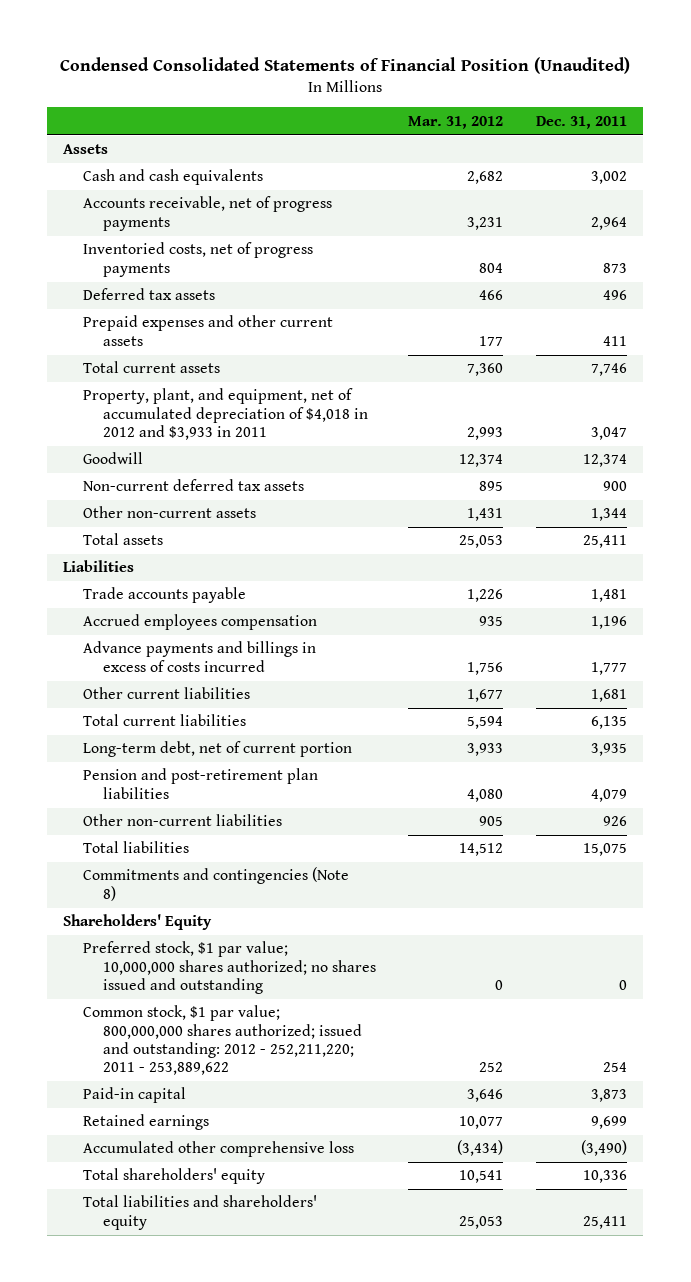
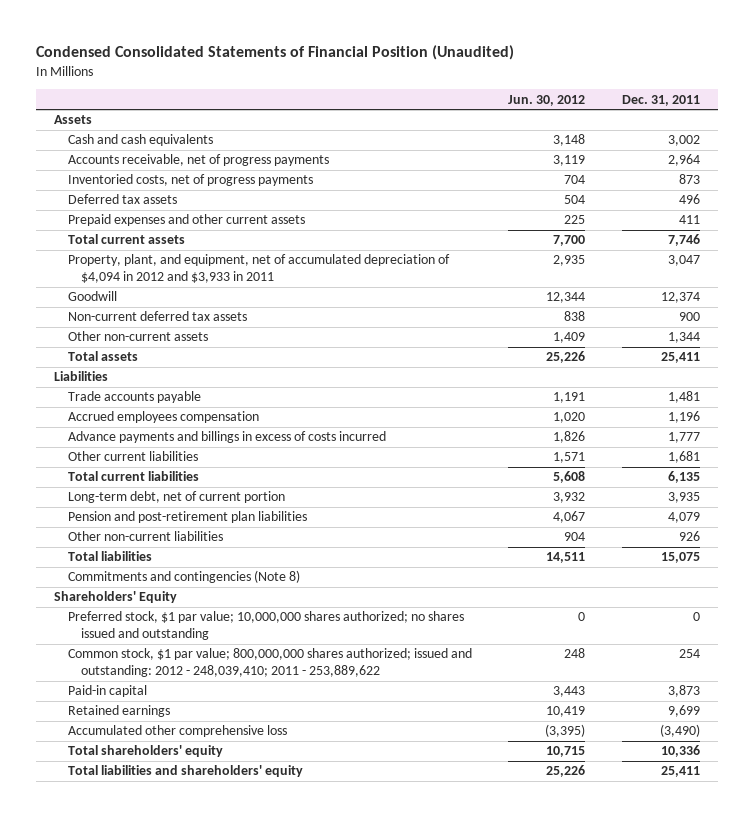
[408,115,504,129] Mar. 31, 2012 -> none
none -> [508,94,586,106] Jun. 30, 2012
[83,388,368,441] Property, plant, and equipment, net of accumulated depreciation of $4,018 in 2012 and $3,933 in 2011 -> [67,254,450,284] Property, plant, and equipment, net of accumulated depreciation of $4,094 in 2012 and $3,933 in 2011
[83,1005,362,1076] Common stock, $1 par value; 800,000,000 shares authorized; issued and outstanding: 2012 - 252,211,220; 2011 - 253,889,622 -> [67,648,472,678] Common stock, $1 par value; 800,000,000 shares authorized; issued and outstanding: 2012 - 248,039,410; 2011 - 253,889,622

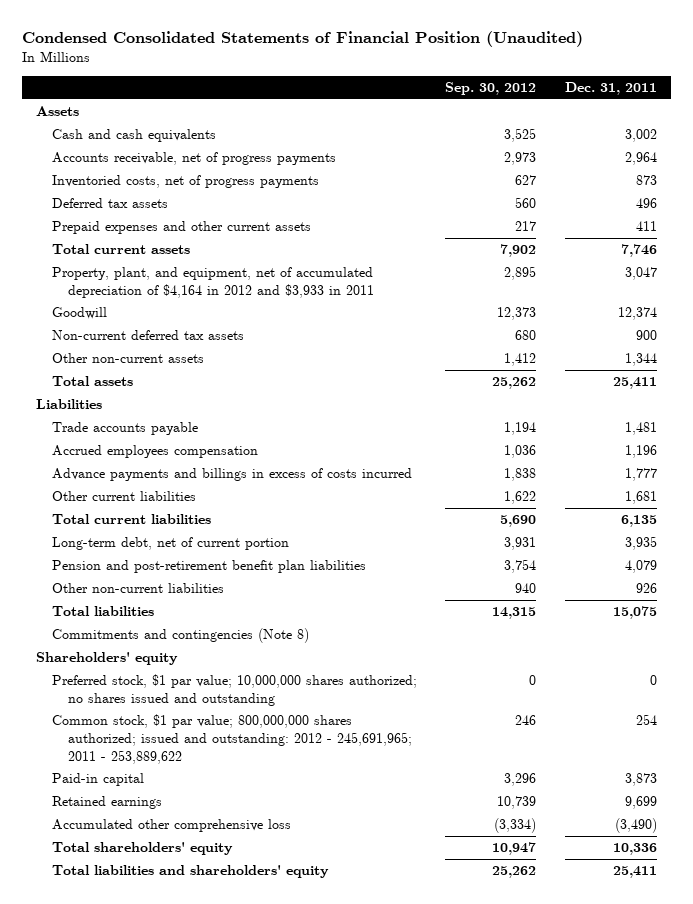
[508,94,586,106] Jun. 30, 2012 -> none
none -> [445,82,537,96] Sep. 30, 2012
[67,254,450,284] Property, plant, and equipment, net of accumulated depreciation of $4,094 in 2012 and $3,933 in 2011 -> [51,267,375,298] Property, plant, and equipment, net of accumulated depreciation of $4,164 in 2012 and $3,933 in 2011
[67,511,307,524] Pension and post-retirement plan liabilities -> [51,560,366,574] Pension and post-retirement benefit plan liabilities
[54,591,178,604] Shareholders' Equity -> [35,652,178,666] Shareholders' equity
[67,648,472,678] Common stock, $1 par value; 800,000,000 shares authorized; issued and outstanding: 2012 - 248,039,410; 2011 - 253,889,622 -> [51,714,413,764] Common stock, $1 par value; 800,000,000 shares authorized; issued and outstanding: 2012 - 245,691,965; 2011 - 253,889,622

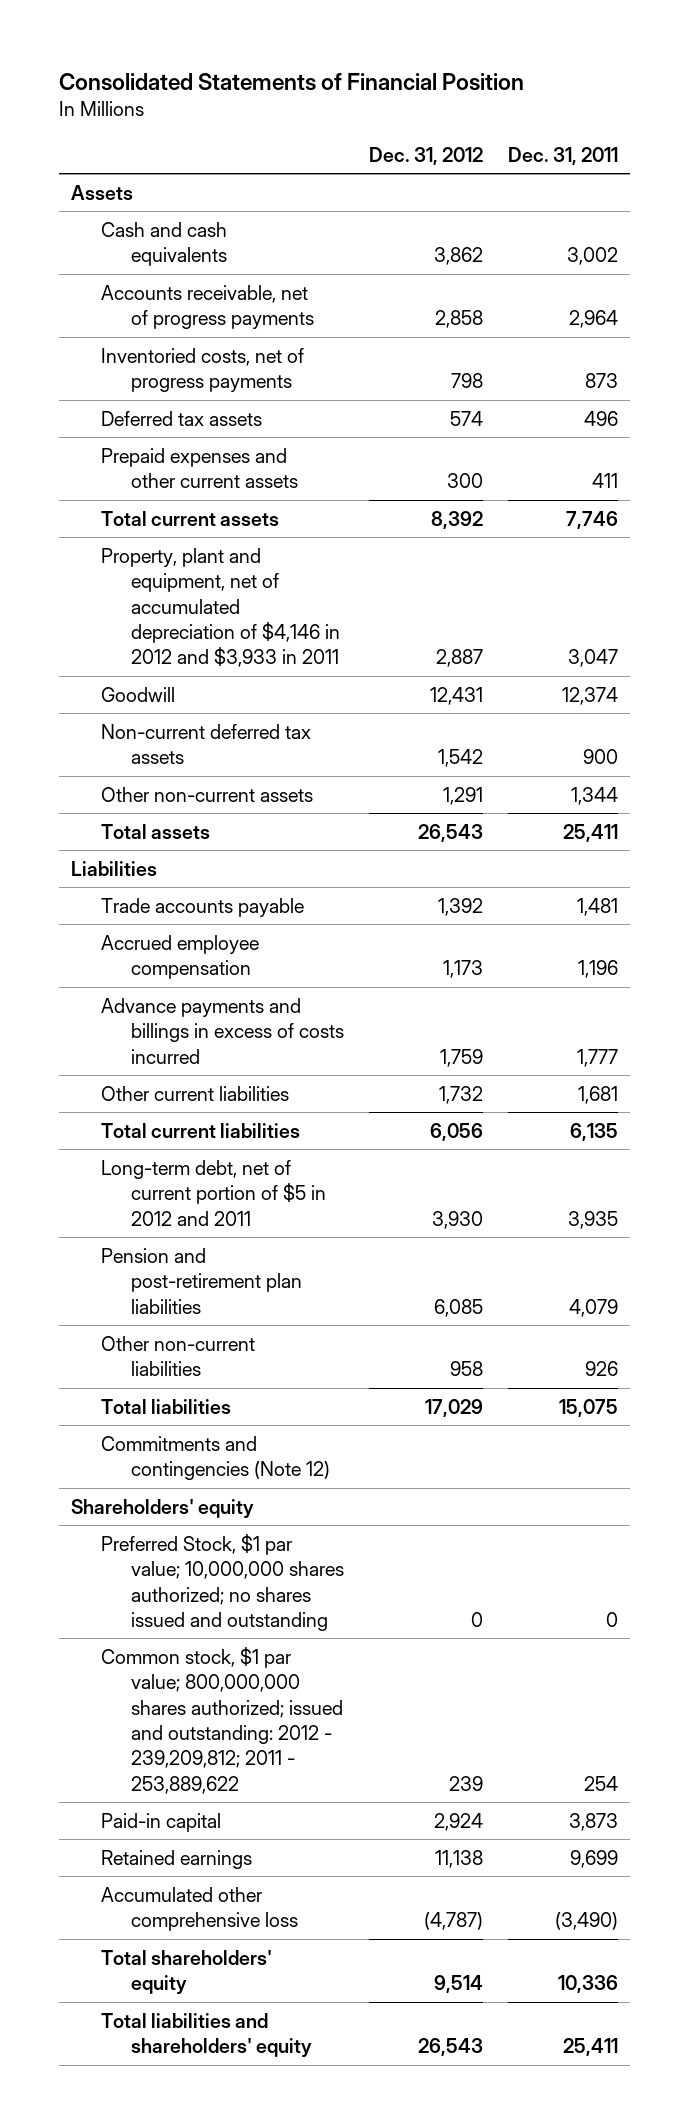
[21,31,583,48] Condensed Consolidated Statements of Financial Position (Unaudited) -> [59,72,525,91] Consolidated Statements of Financial Position
[445,82,537,96] Sep. 30, 2012 -> none
none -> [368,146,483,165] Dec. 31, 2012
[51,267,375,298] Property, plant, and equipment, net of accumulated depreciation of $4,164 in 2012 and $3,933 in 2011 -> [101,547,340,668] Property, plant and equipment, net of accumulated depreciation of $4,146 in 2012 and $3,933 in 2011
[51,445,258,459] Accrued employees compensation -> [101,934,260,980] Accrued employee compensation
[51,537,289,551] Long-term debt, net of current portion -> [101,1159,326,1226] Long-term debt, net of current portion of $5 in 2012 and 2011
[51,560,366,574] Pension and post-retirement benefit plan liabilities -> [101,1247,302,1314] Pension and post-retirement plan liabilities
[51,628,309,644] Commitments and contingencies (Note 8) -> [101,1435,330,1481] Commitments and contingencies (Note 12)
[51,674,417,706] Preferred stock, $1 par value; 10,000,000 shares authorized; no shares issued and outstanding -> [101,1533,344,1631] Preferred Stock, $1 par value; 10,000,000 shares authorized; no shares issued and outstanding
[51,714,413,764] Common stock, $1 par value; 800,000,000 shares authorized; issued and outstanding: 2012 - 245,691,965; 2011 - 253,889,622 -> [101,1646,343,1794] Common stock, $1 par value; 800,000,000 shares authorized; issued and outstanding: 2012 - 239,209,812; 2011 - 253,889,622

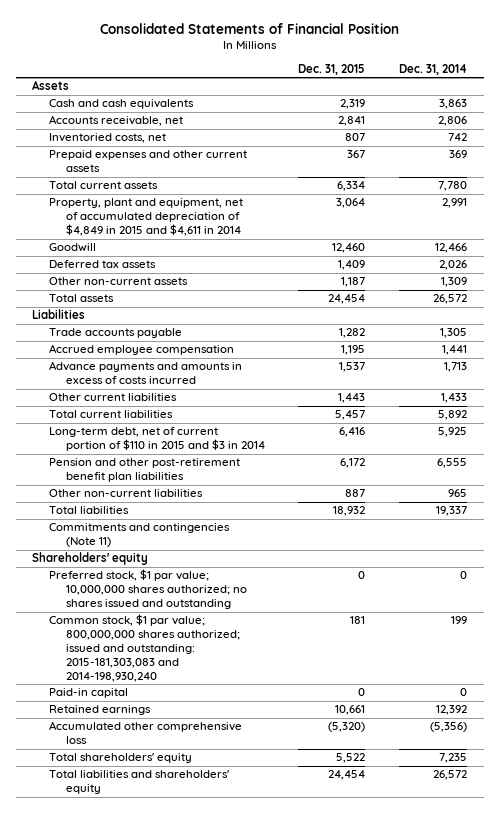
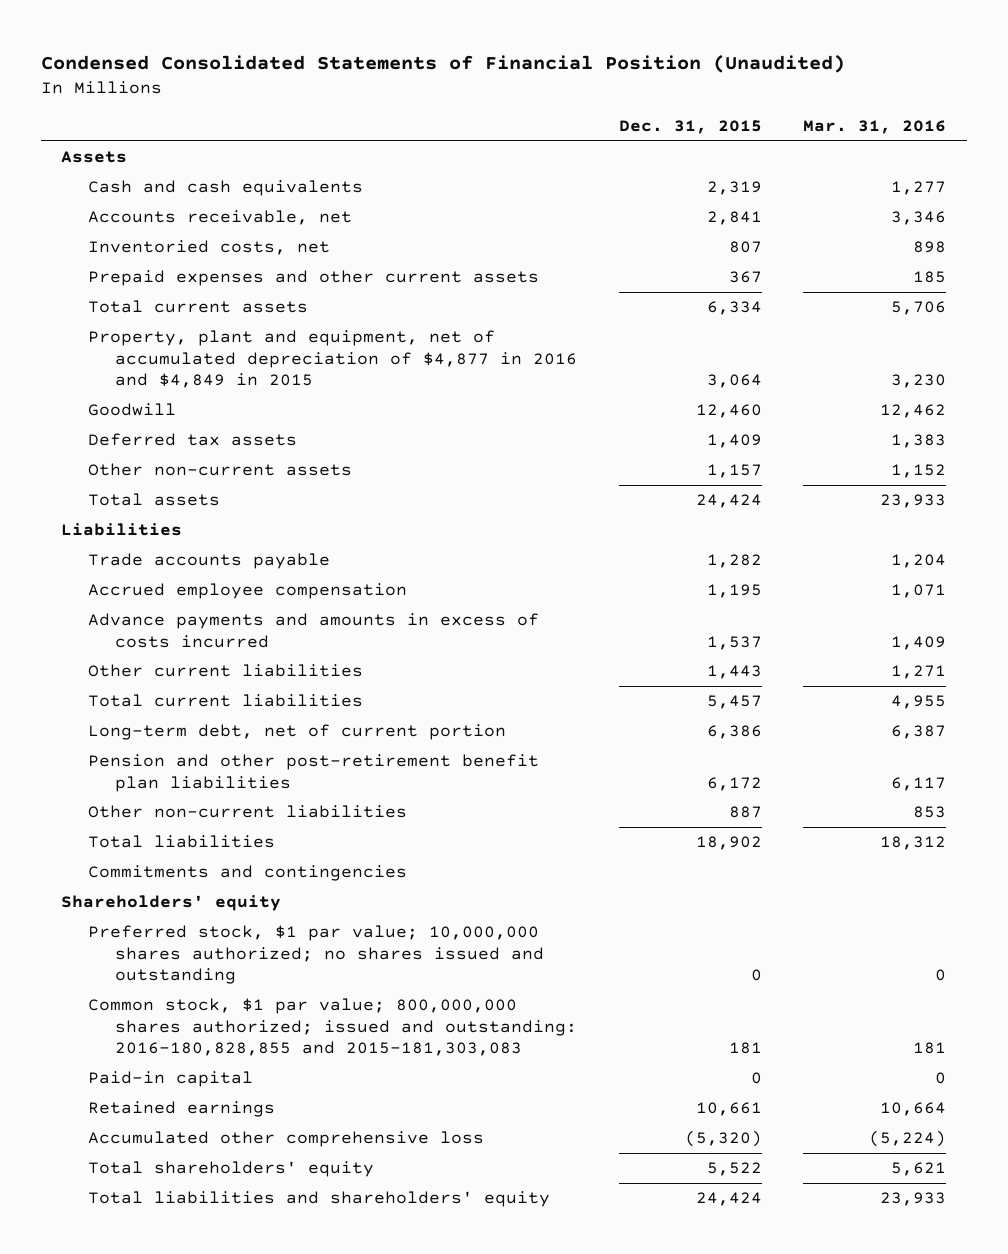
[99,22,399,34] Consolidated Statements of Financial Position -> [40,54,845,73] Condensed Consolidated Statements of Financial Position (Unaudited)
[398,64,467,76] Dec. 31, 2014 -> none
none -> [803,119,947,134] Mar. 31, 2016
[48,198,243,237] Property, plant and equipment, net of accumulated depreciation of $4,849 in 2015 and $4,611 in 2014 -> [88,330,578,389] Property, plant and equipment, net of accumulated depreciation of $4,877 in 2016 and $4,849 in 2015
[341,277,366,288] 1,187 -> [706,464,762,479] 1,157
[328,294,366,305] 24,454 -> [695,494,762,509] 24,424
[48,427,265,452] Long-term debt, net of current portion of $110 in 2015 and $3 in 2014 -> [88,724,507,741] Long-term debt, net of current portion
[339,427,366,438] 6,416 -> [706,725,762,740] 6,386
[333,506,366,517] 18,932 -> [695,836,762,851] 18,902
[48,523,230,548] Commitments and contingencies (Note 11) -> [88,865,408,882] Commitments and contingencies
[48,614,240,683] Common stock, $1 par value; 800,000,000 shares authorized; issued and outstanding: 2015-181,303,083 and 2014-198,930,240 -> [88,998,578,1057] Common stock, $1 par value; 800,000,000 shares authorized; issued and outstanding: 2016-180,828,855 and 2015-181,303,083
[328,770,366,781] 24,454 -> [695,1192,762,1207] 24,424

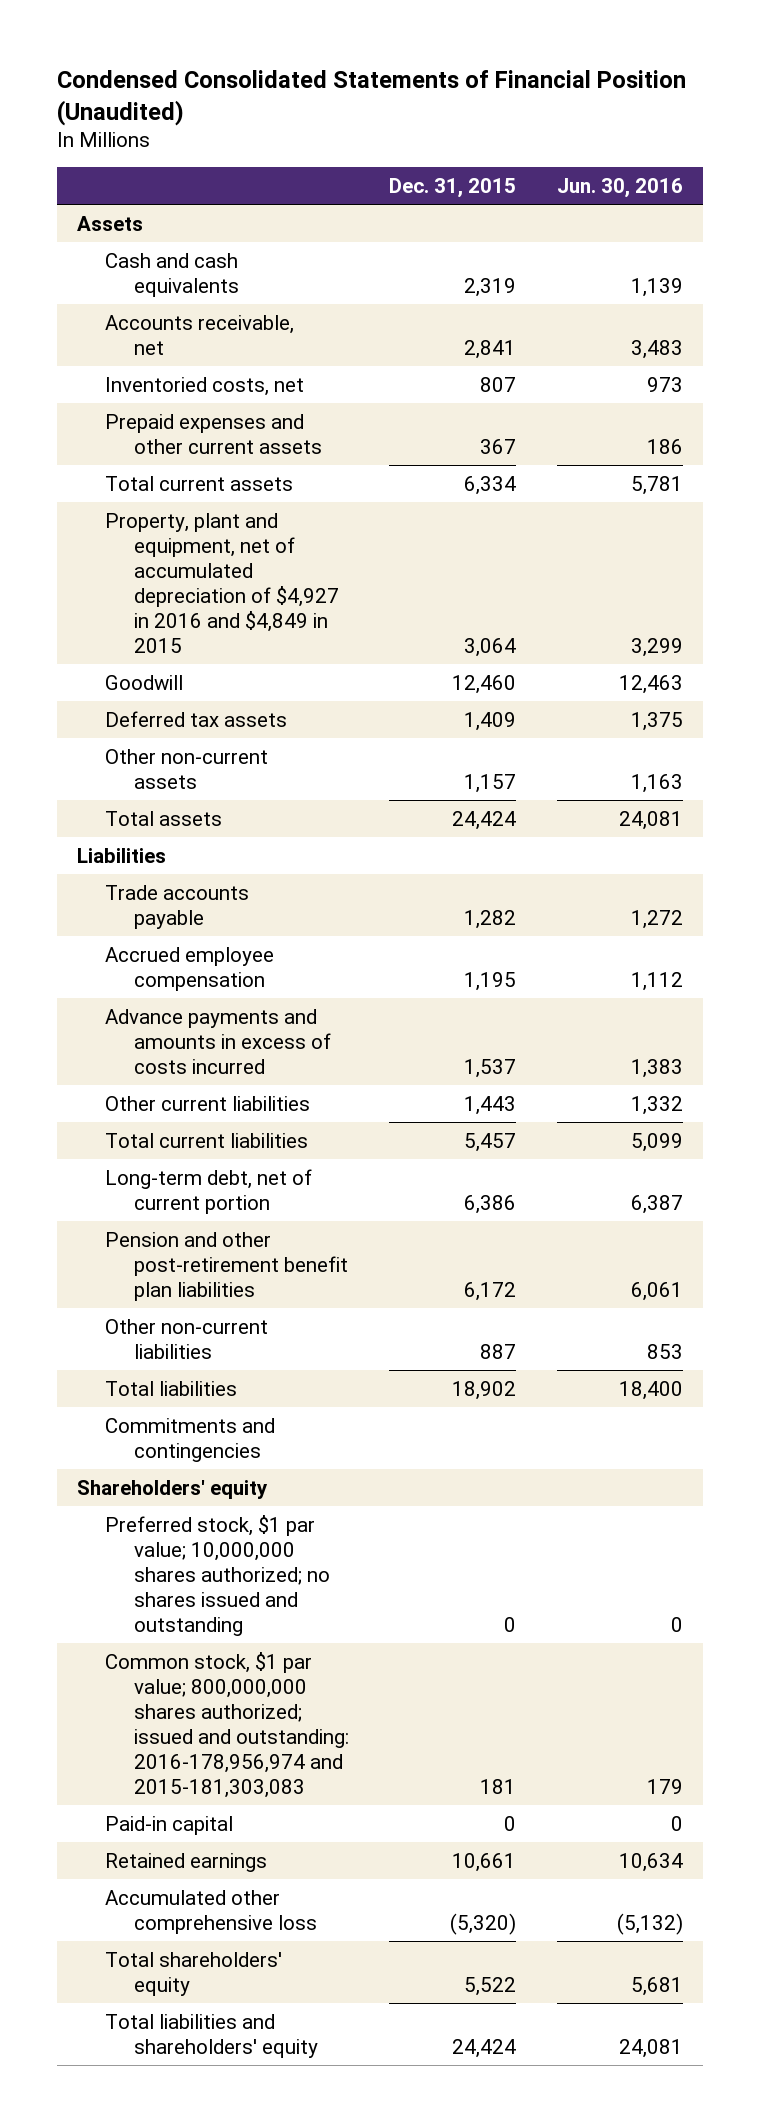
[803,119,947,134] Mar. 31, 2016 -> none
none -> [556,178,683,199] Jun. 30, 2016
[88,330,578,389] Property, plant and equipment, net of accumulated depreciation of $4,877 in 2016 and $4,849 in 2015 -> [105,512,339,653] Property, plant and equipment, net of accumulated depreciation of $4,927 in 2016 and $4,849 in 2015
[88,998,578,1057] Common stock, $1 par value; 800,000,000 shares authorized; issued and outstanding: 2016-180,828,855 and 2015-181,303,083 -> [105,1651,349,1798] Common stock, $1 par value; 800,000,000 shares authorized; issued and outstanding: 2016-178,956,974 and 2015-181,303,083

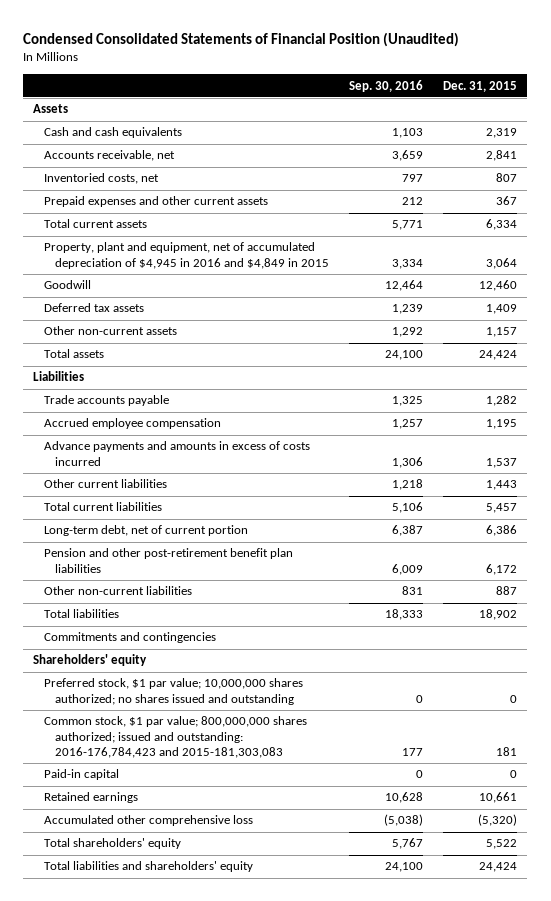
[556,178,683,199] Jun. 30, 2016 -> none
none -> [349,79,424,92] Sep. 30, 2016
[105,512,339,653] Property, plant and equipment, net of accumulated depreciation of $4,927 in 2016 and $4,849 in 2015 -> [44,242,329,269] Property, plant and equipment, net of accumulated depreciation of $4,945 in 2016 and $4,849 in 2015
[105,1651,349,1798] Common stock, $1 par value; 800,000,000 shares authorized; issued and outstanding: 2016-178,956,974 and 2015-181,303,083 -> [44,716,308,759] Common stock, $1 par value; 800,000,000 shares authorized; issued and outstanding: 2016-176,784,423 and 2015-181,303,083

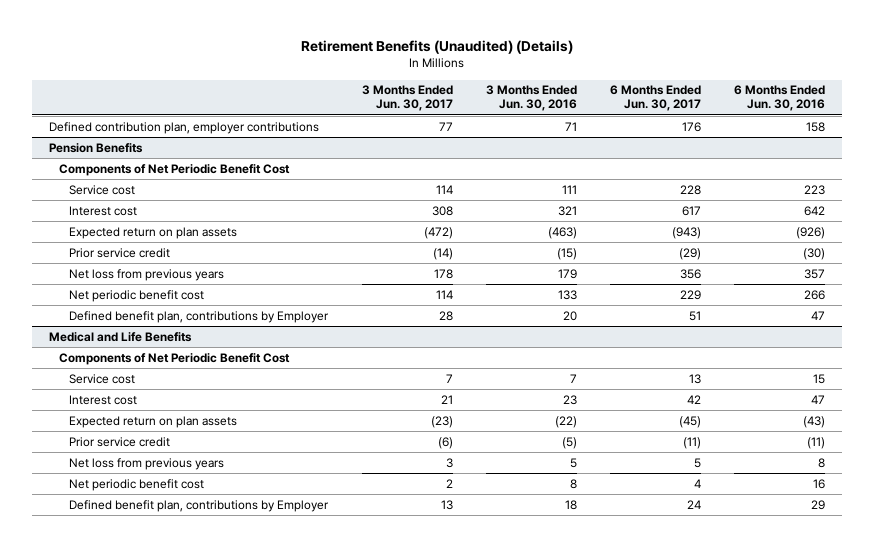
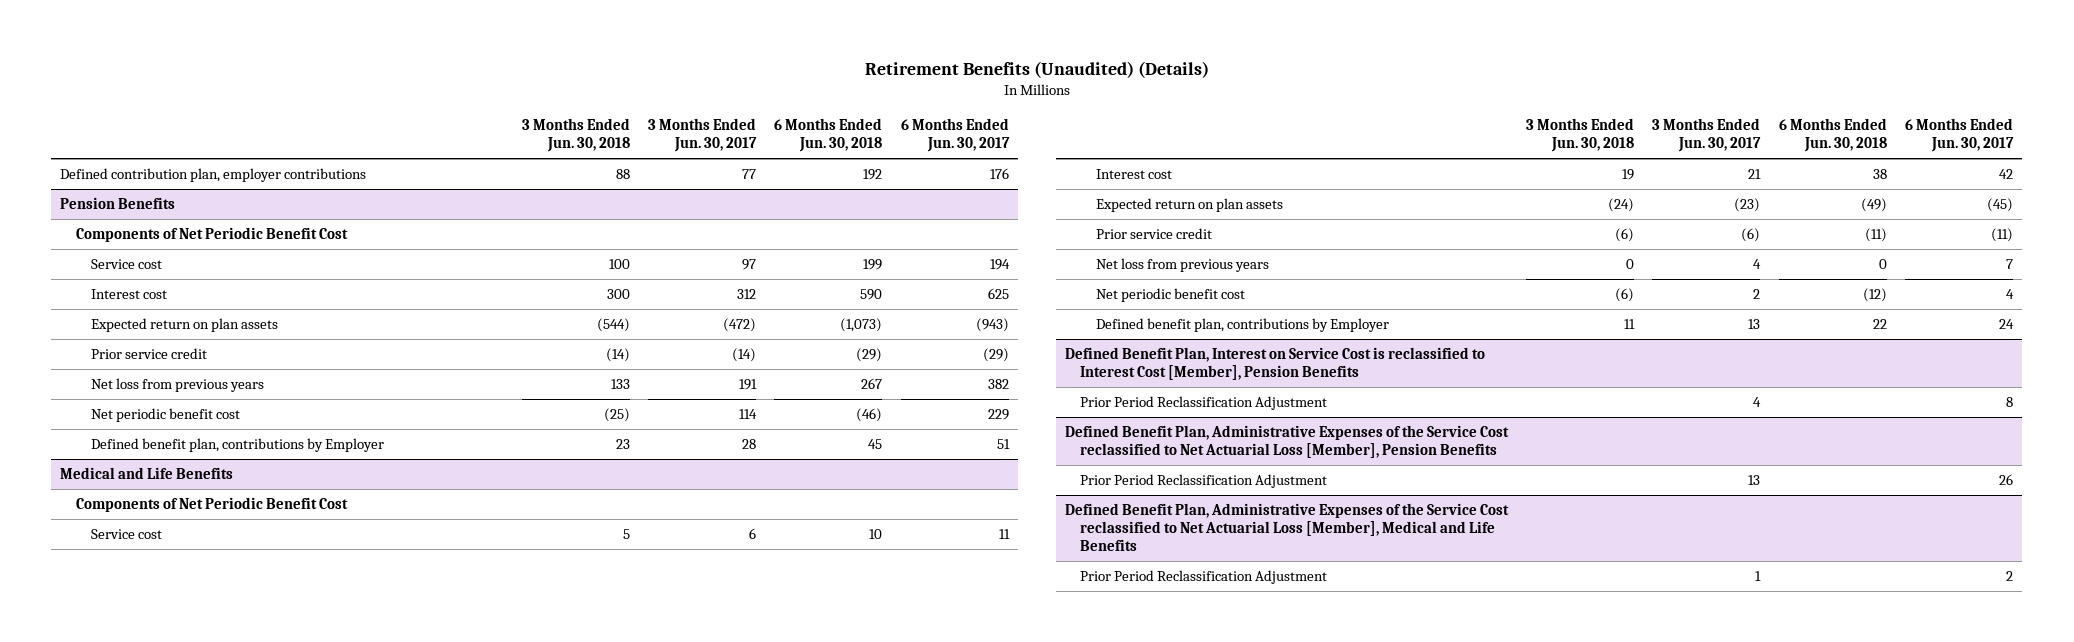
[485,85,577,112] 3 Months Ended Jun. 30, 2016 -> none
[734,85,826,112] 6 Months Ended Jun. 30, 2016 -> none
none -> [521,118,630,153] 3 Months Ended Jun. 30, 2018
none -> [774,118,883,153] 6 Months Ended Jun. 30, 2018
[435,184,453,194] 114 -> [742,259,757,271] 97
[680,184,702,195] 228 -> [989,259,1010,271] 194
[431,205,453,216] 308 -> [737,289,757,300] 312
[682,205,702,216] 617 -> [987,288,1009,300] 625
[433,268,453,279] 178 -> [739,379,758,391] 191
[680,268,702,279] 356 -> [987,379,1009,390] 382
[445,373,453,383] 7 -> [749,528,757,540] 6
[689,373,702,384] 13 -> [998,529,1010,540] 11
[445,457,453,468] 3 -> [1753,259,1762,270] 4
[694,457,702,468] 5 -> [2006,259,2014,270] 7
none -> [1064,347,1485,381] Defined Benefit Plan, Interest on Service Cost is reclassified to Interest Cost [Member], Pension Benefits
none -> [1080,396,1328,411] Prior Period Reclassification Adjustment
none -> [1064,425,1509,459] Defined Benefit Plan, Administrative Expenses of the Service Cost reclassified to Net Actuarial Loss [Member], Pension Benefits
none -> [1080,474,1328,489] Prior Period Reclassification Adjustment
none -> [1064,503,1509,552] Defined Benefit Plan, Administrative Expenses of the Service Cost reclassified to Net Actuarial Loss [Member], Medical and Life Benefits
none -> [1080,570,1328,585] Prior Period Reclassification Adjustment

